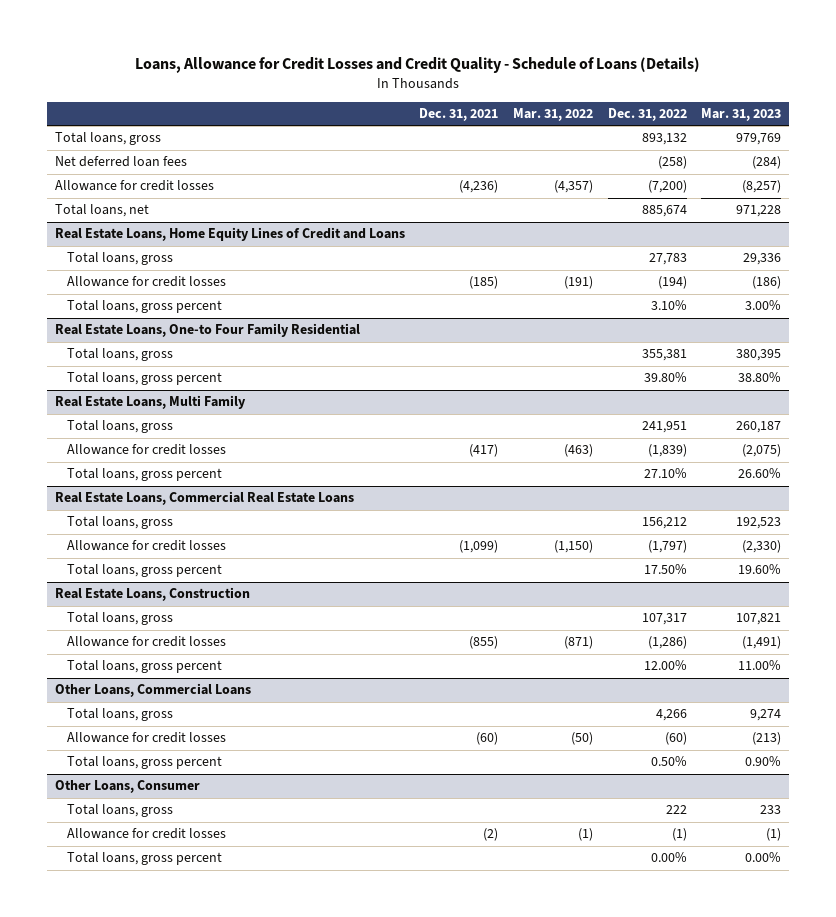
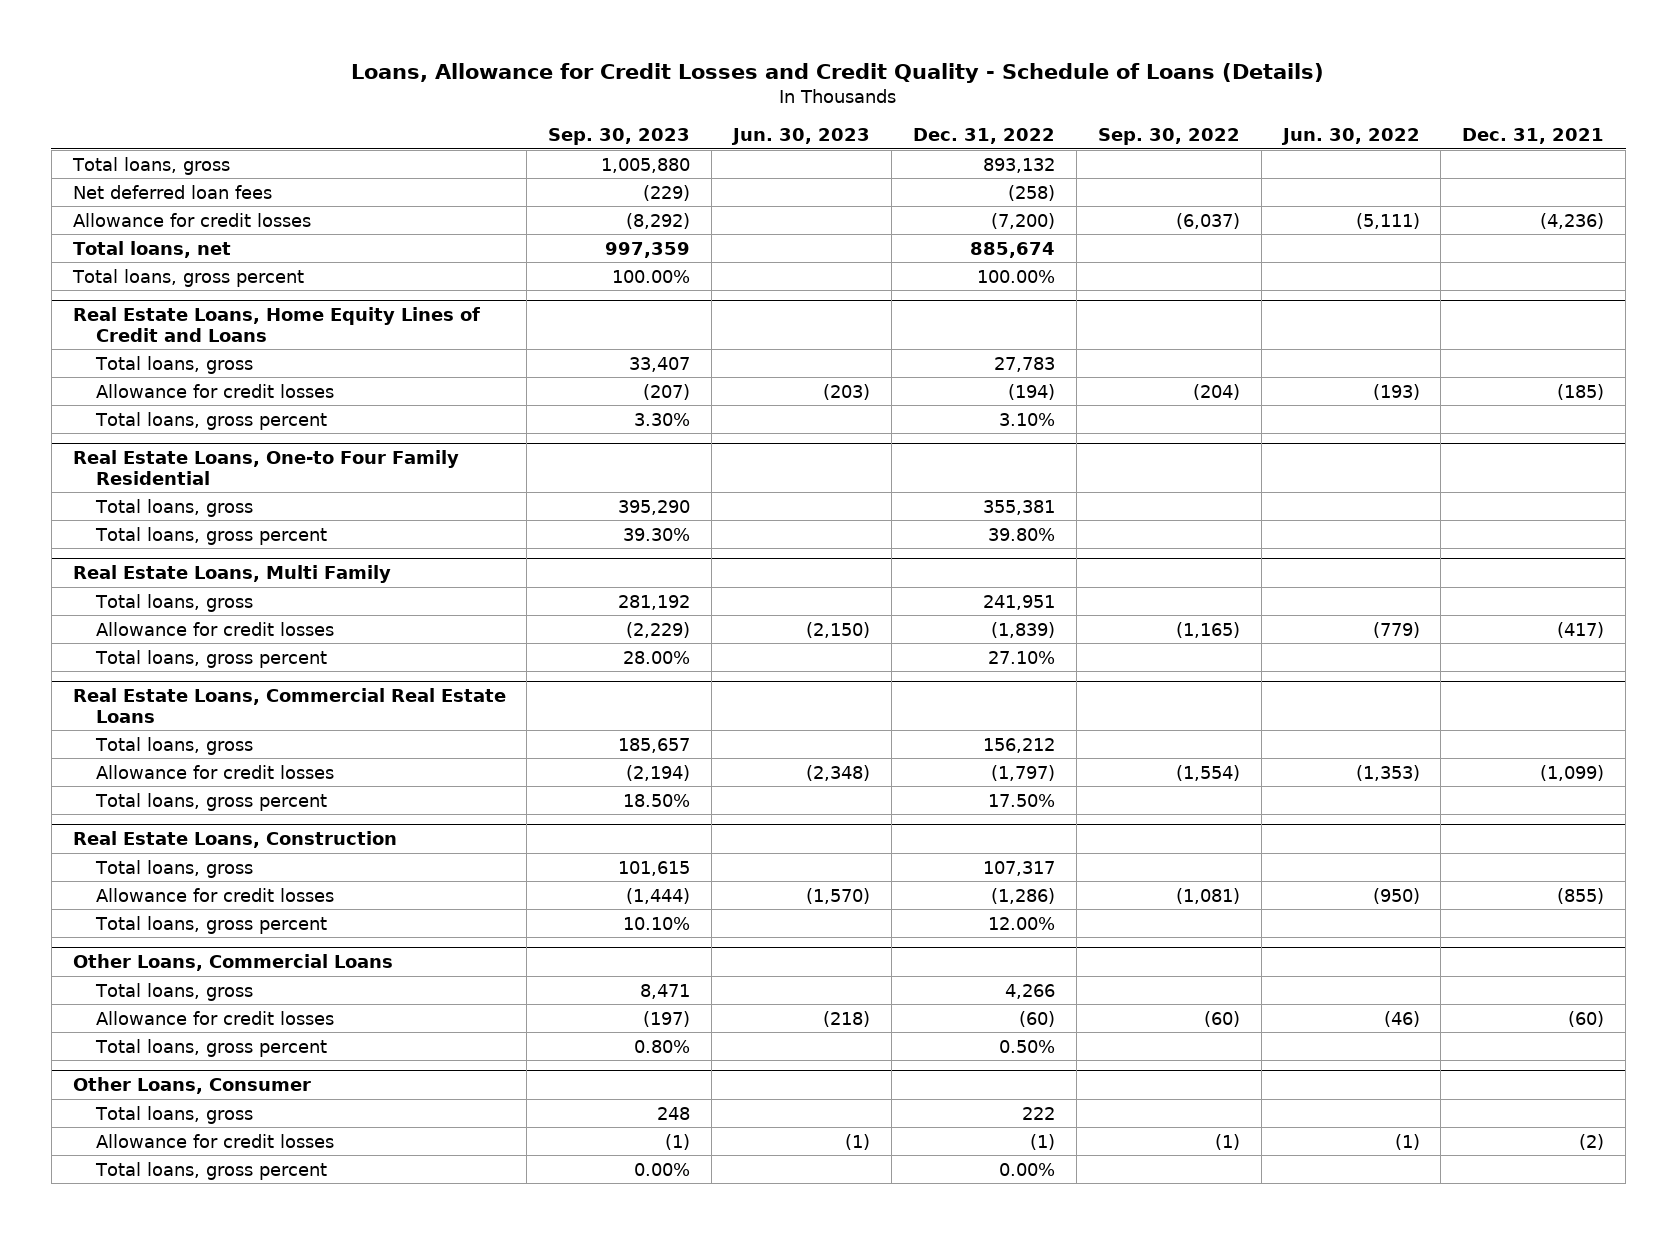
[513,108,594,122] Mar. 31, 2022 -> none
[701,108,782,122] Mar. 31, 2023 -> none
none -> [548,127,691,145] Sep. 30, 2023
none -> [731,127,871,145] Jun. 30, 2023
none -> [1097,127,1240,145] Sep. 30, 2022
none -> [1280,127,1420,145] Jun. 30, 2022
none -> [71,268,304,287] Total loans, gross percent

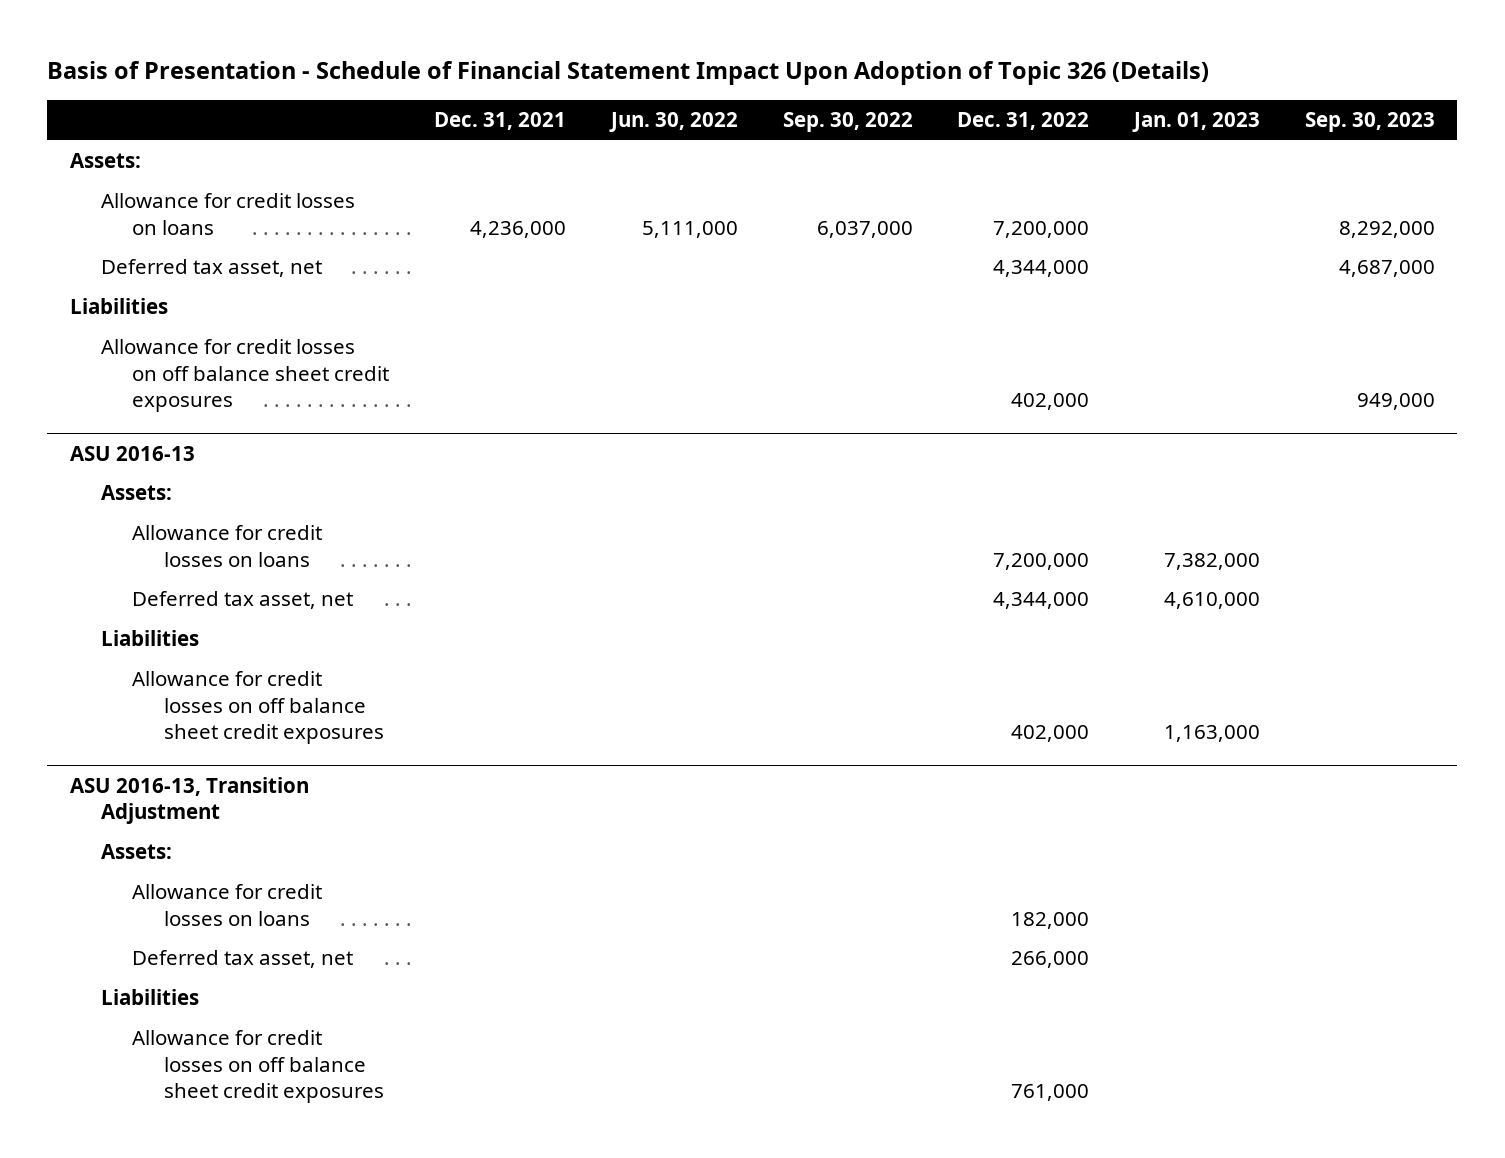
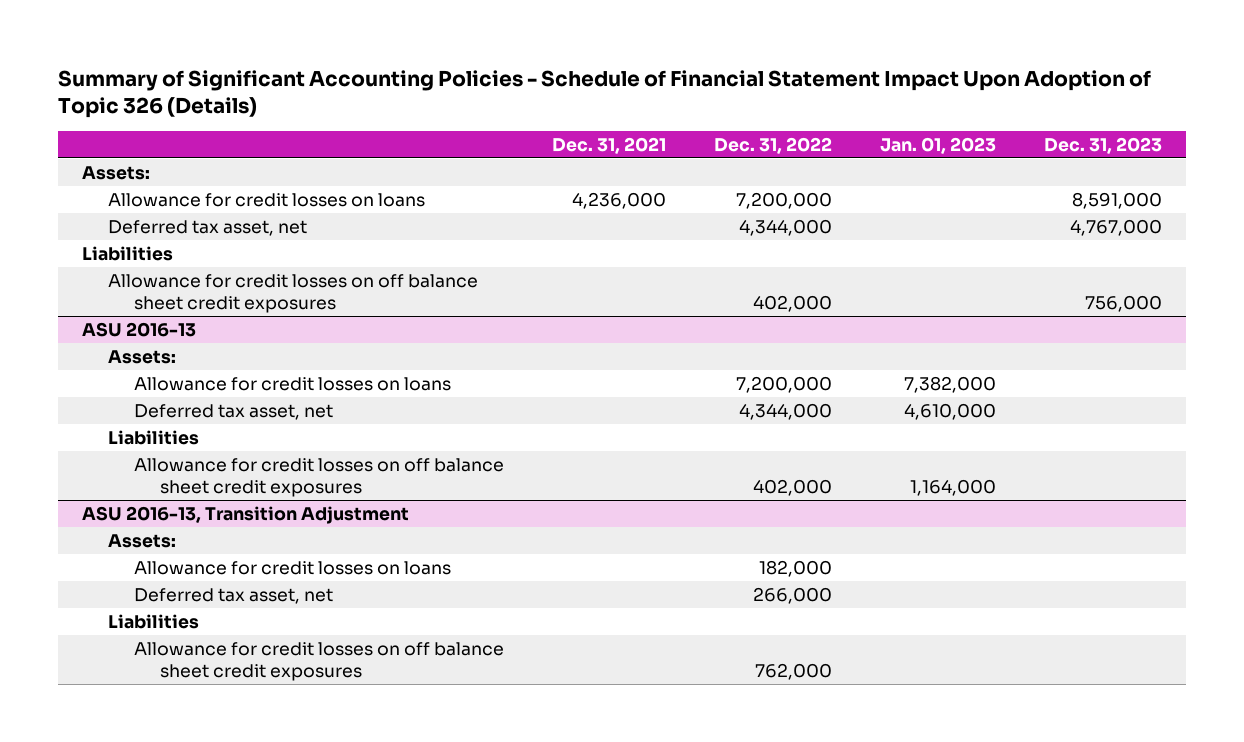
[47,61,1210,86] Basis of Presentation - Schedule of Financial Statement Impact Upon Adoption of Topic 326 (Details) -> [58,69,1152,119] Summary of Significant Accounting Policies - Schedule of Financial Statement Impact Upon Adoption of Topic 326 (Details)
[608,112,738,133] Jun. 30, 2022 -> none
[782,112,913,133] Sep. 30, 2022 -> none
[1304,112,1435,133] Sep. 30, 2023 -> none
none -> [1044,136,1163,154] Dec. 31, 2023
[1164,725,1261,743] 1,163,000 -> [910,478,997,496] 1,164,000
[1011,1084,1090,1102] 761,000 -> [755,662,833,680] 762,000

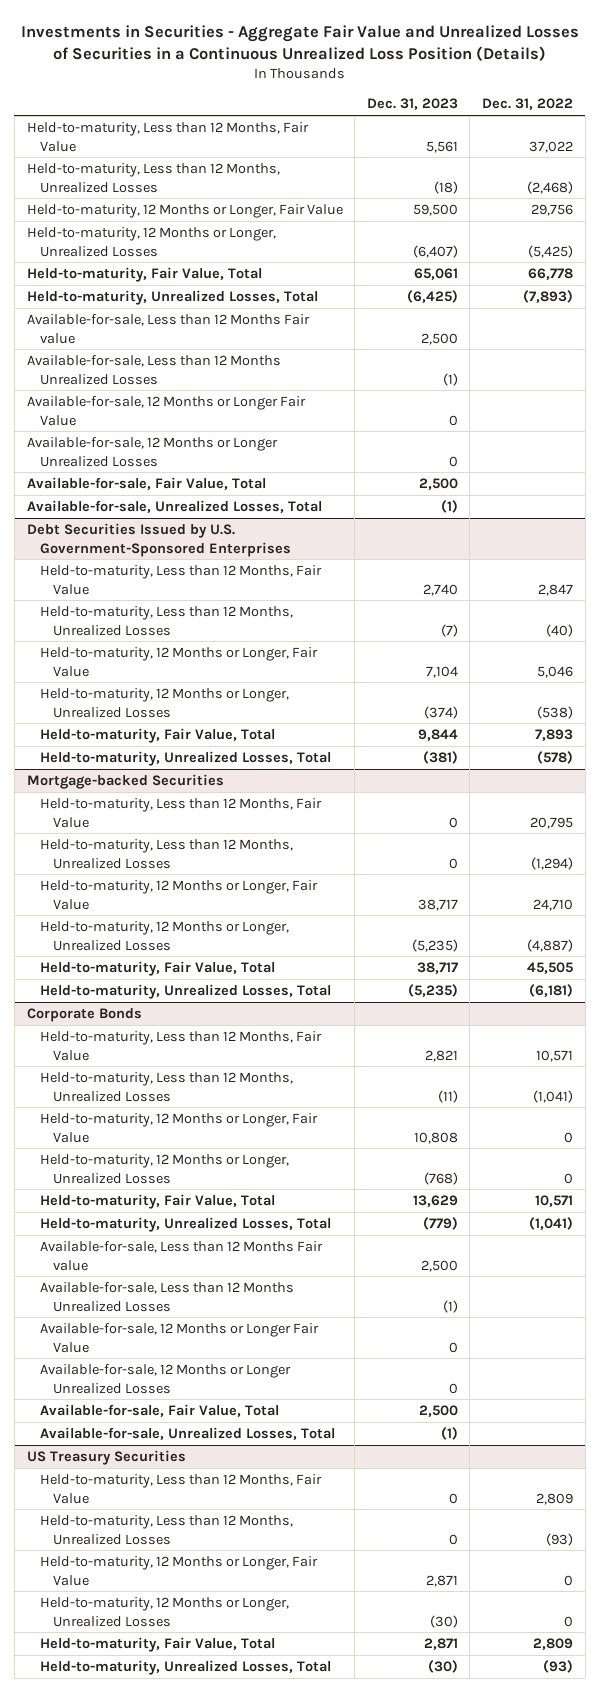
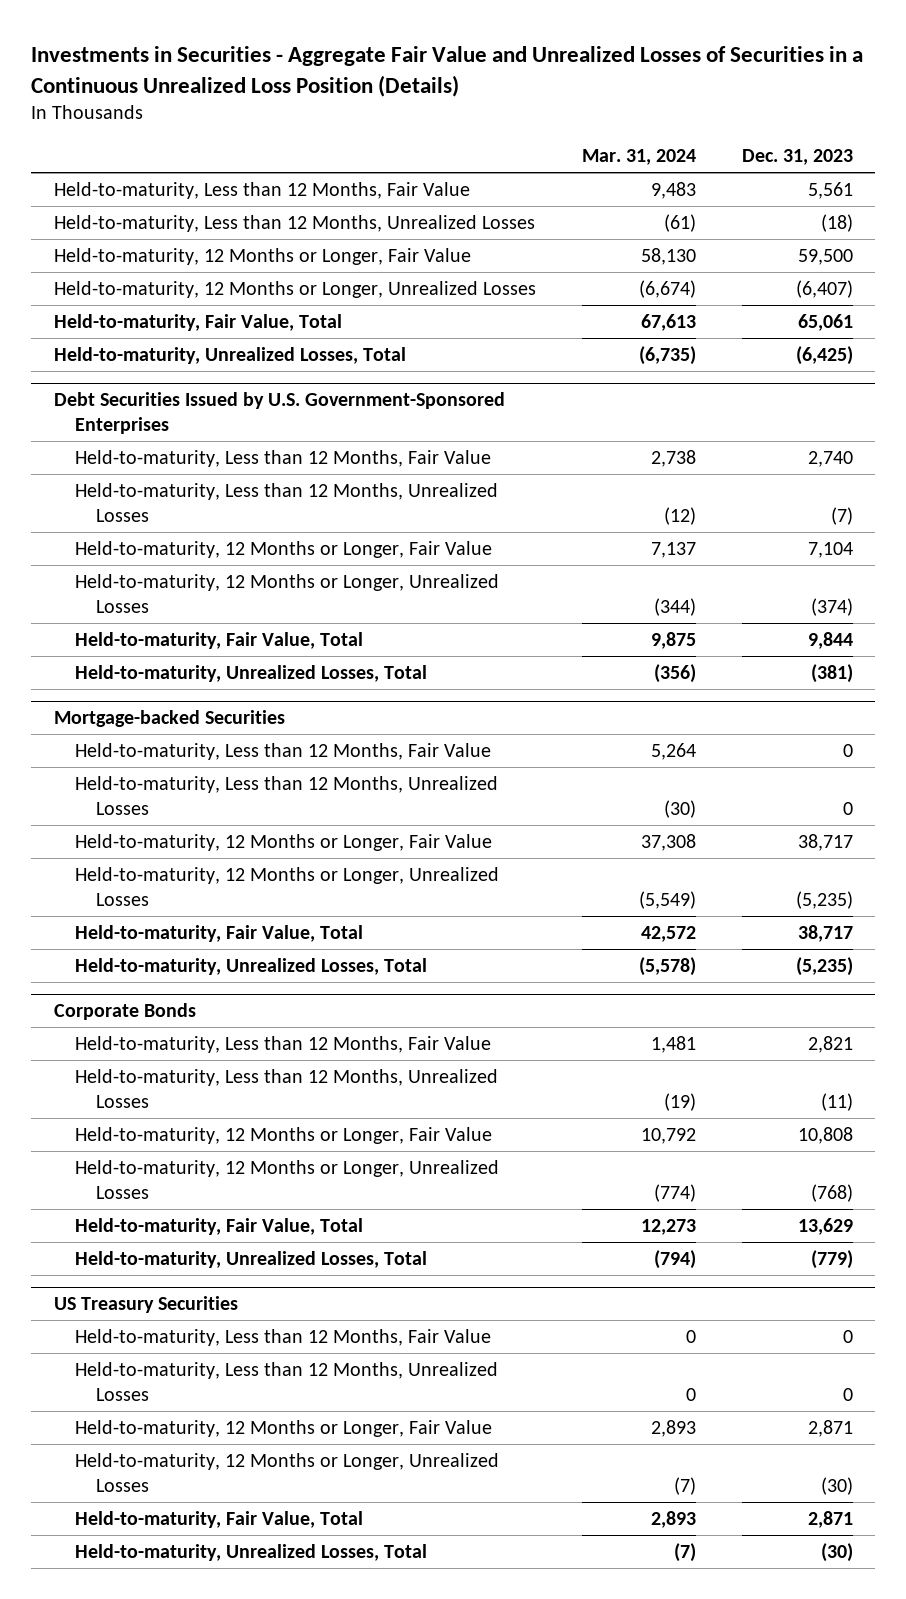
[482,98,574,111] Dec. 31, 2022 -> none
none -> [581,149,696,166] Mar. 31, 2024
[26,313,310,344] Available-for-sale, Less than 12 Months Fair value -> none
[26,354,281,385] Available-for-sale, Less than 12 Months Unrealized Losses -> none
[26,395,306,426] Available-for-sale, 12 Months or Longer Fair Value -> none
[26,436,278,467] Available-for-sale, 12 Months or Longer Unrealized Losses -> none
[26,476,266,490] Available-for-sale, Fair Value, Total -> none
[26,499,322,513] Available-for-sale, Unrealized Losses, Total -> none
[39,1240,323,1271] Available-for-sale, Less than 12 Months Fair value -> none
[39,1281,294,1312] Available-for-sale, Less than 12 Months Unrealized Losses -> none
[39,1322,319,1353] Available-for-sale, 12 Months or Longer Fair Value -> none
[39,1363,291,1394] Available-for-sale, 12 Months or Longer Unrealized Losses -> none
[39,1403,279,1417] Available-for-sale, Fair Value, Total -> none
[39,1426,335,1440] Available-for-sale, Unrealized Losses, Total -> none

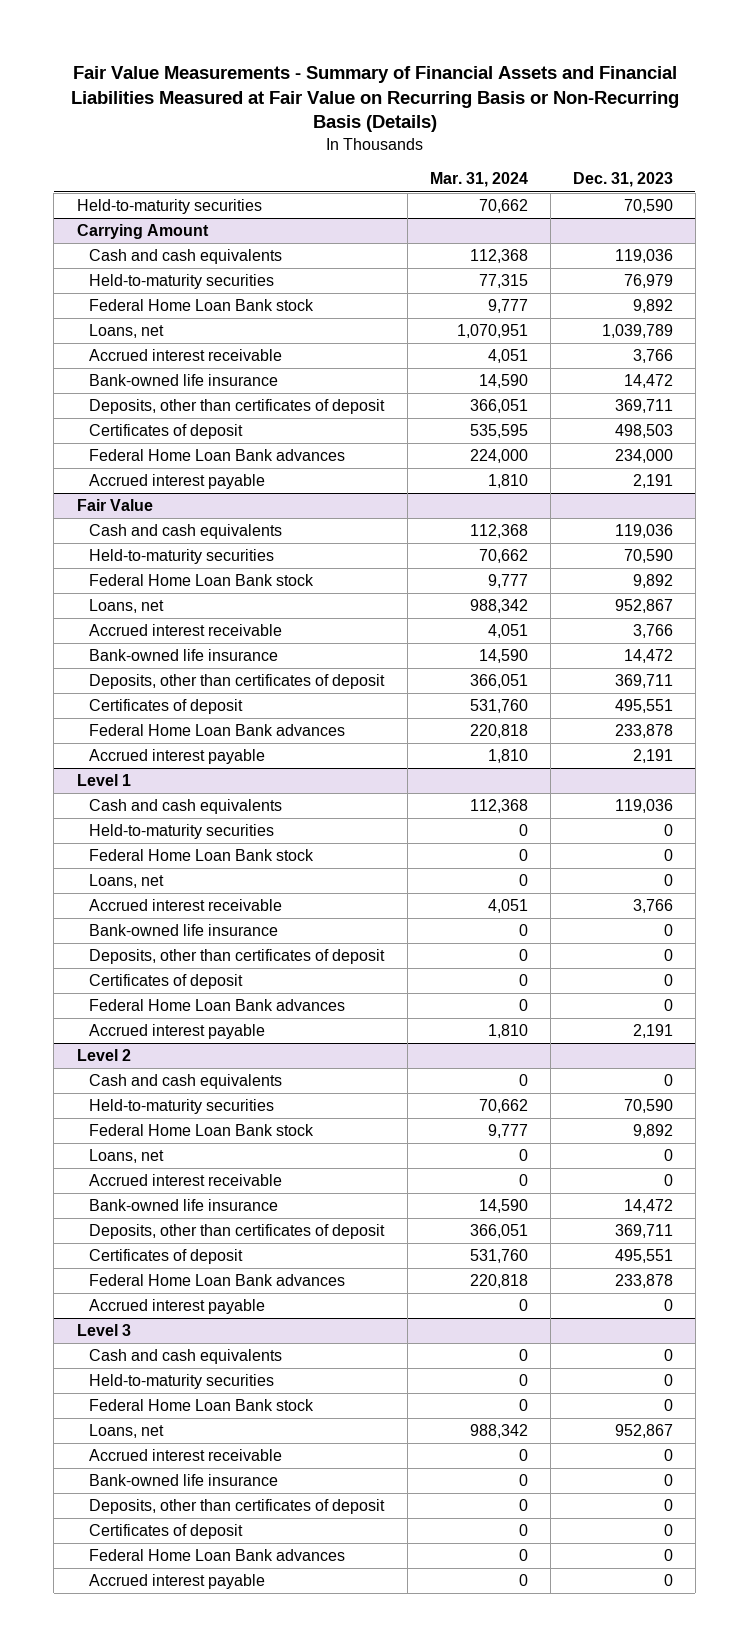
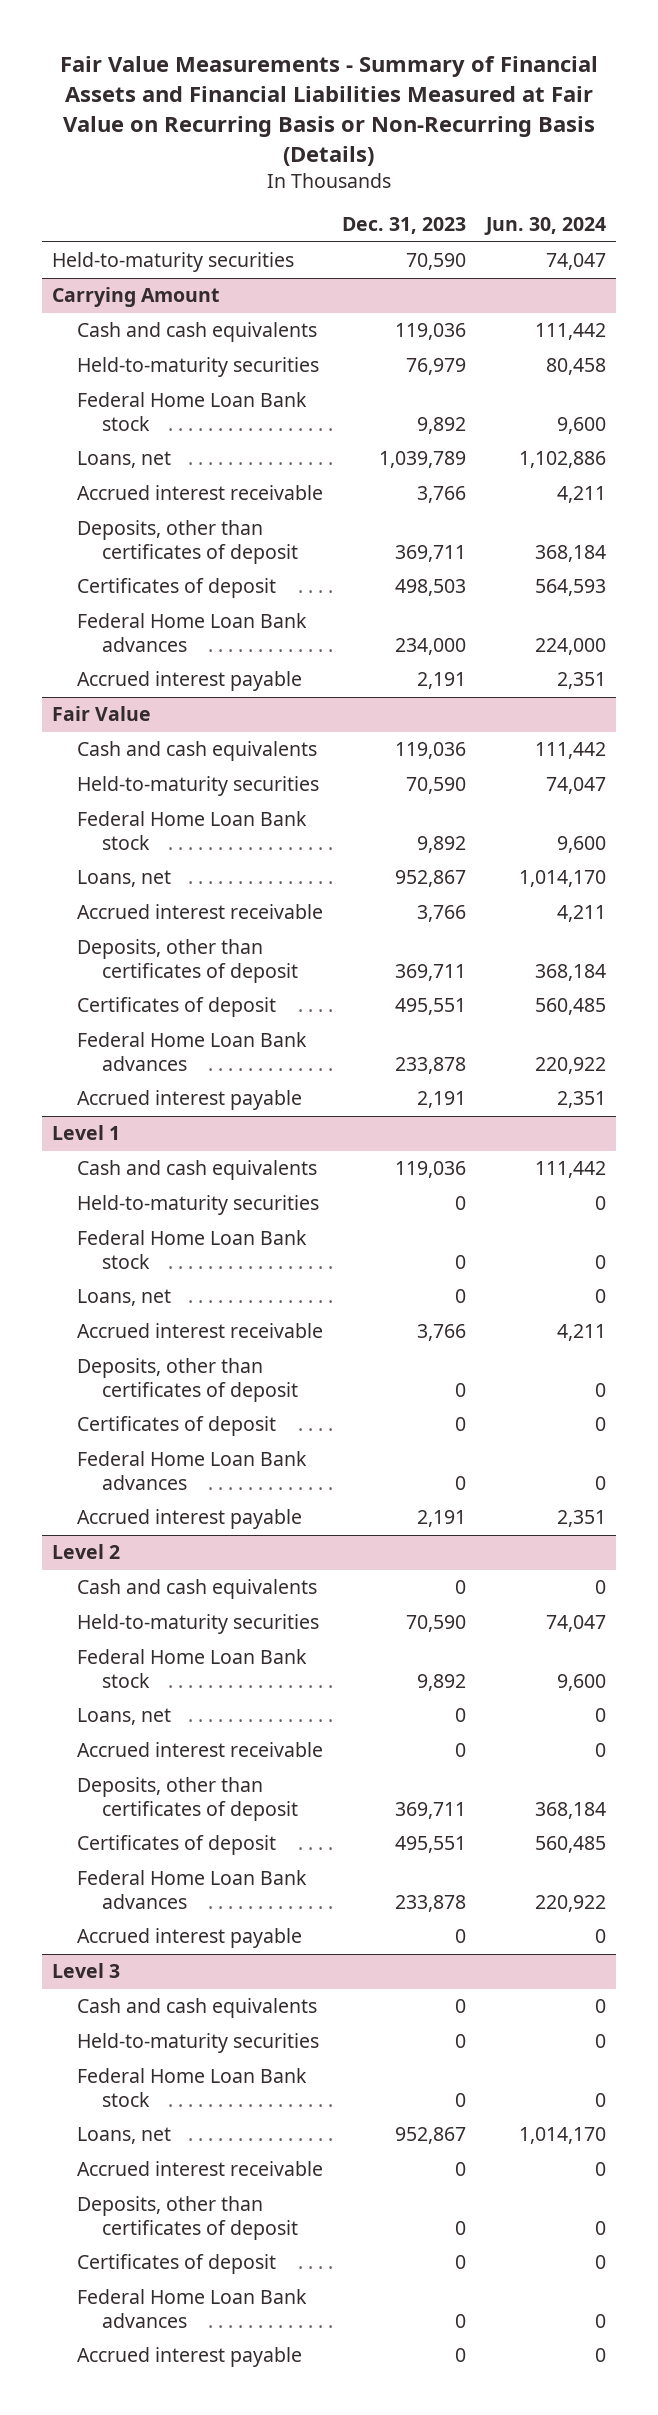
[429,172,528,188] Mar. 31, 2024 -> none
none -> [484,217,607,236] Jun. 30, 2024
[89,374,279,387] Bank-owned life insurance -> none
[89,649,279,662] Bank-owned life insurance -> none
[89,924,279,937] Bank-owned life insurance -> none
[89,1199,279,1212] Bank-owned life insurance -> none
[89,1474,279,1487] Bank-owned life insurance -> none

